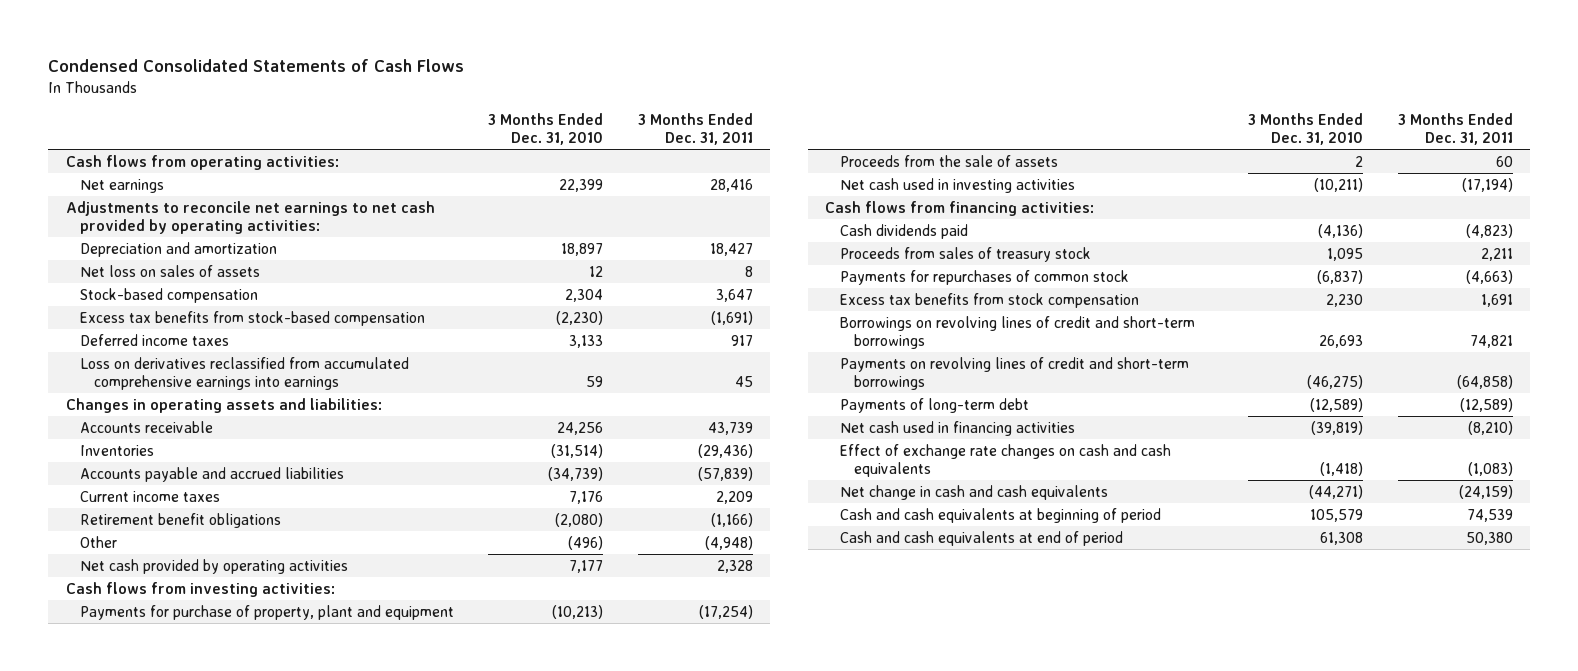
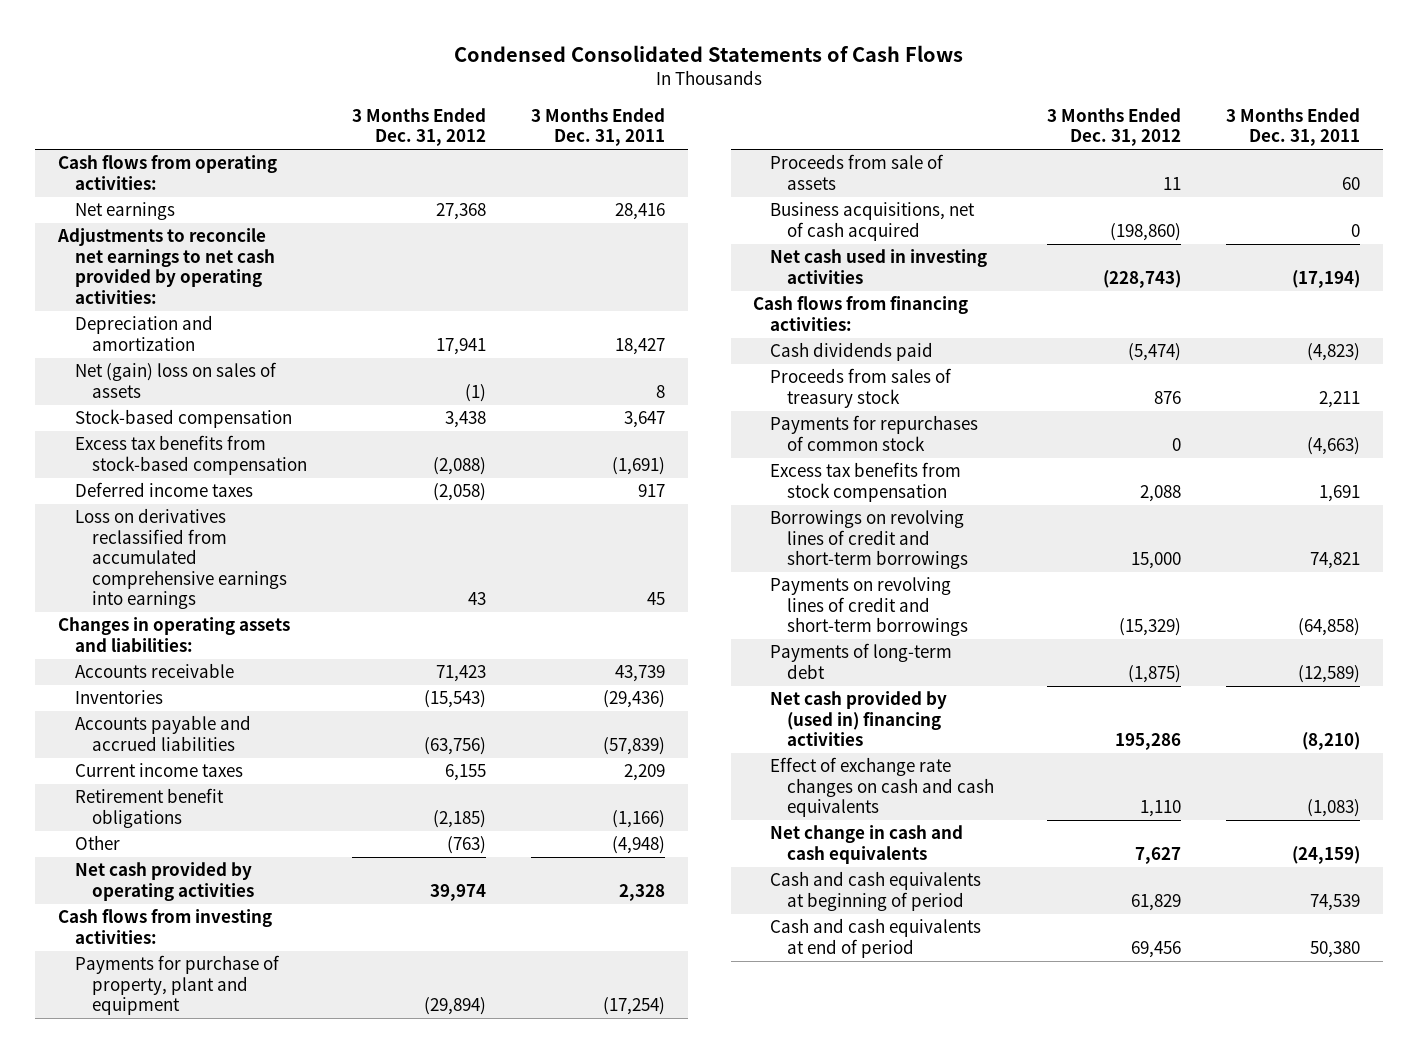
[488,112,604,145] 3 Months Ended Dec. 31, 2010 -> none
none -> [351,107,486,147] 3 Months Ended Dec. 31, 2012
[79,264,260,277] Net loss on sales of assets -> [74,362,277,398] Net (gain) loss on sales of assets
[839,154,1058,167] Proceeds from the sale of assets -> [770,154,945,190] Proceeds from sale of assets
none -> [770,202,976,241] Business acquisitions, net of cash acquired
[839,420,1075,436] Net cash used in financing activities -> [770,691,948,747] Net cash provided by (used in) financing activities

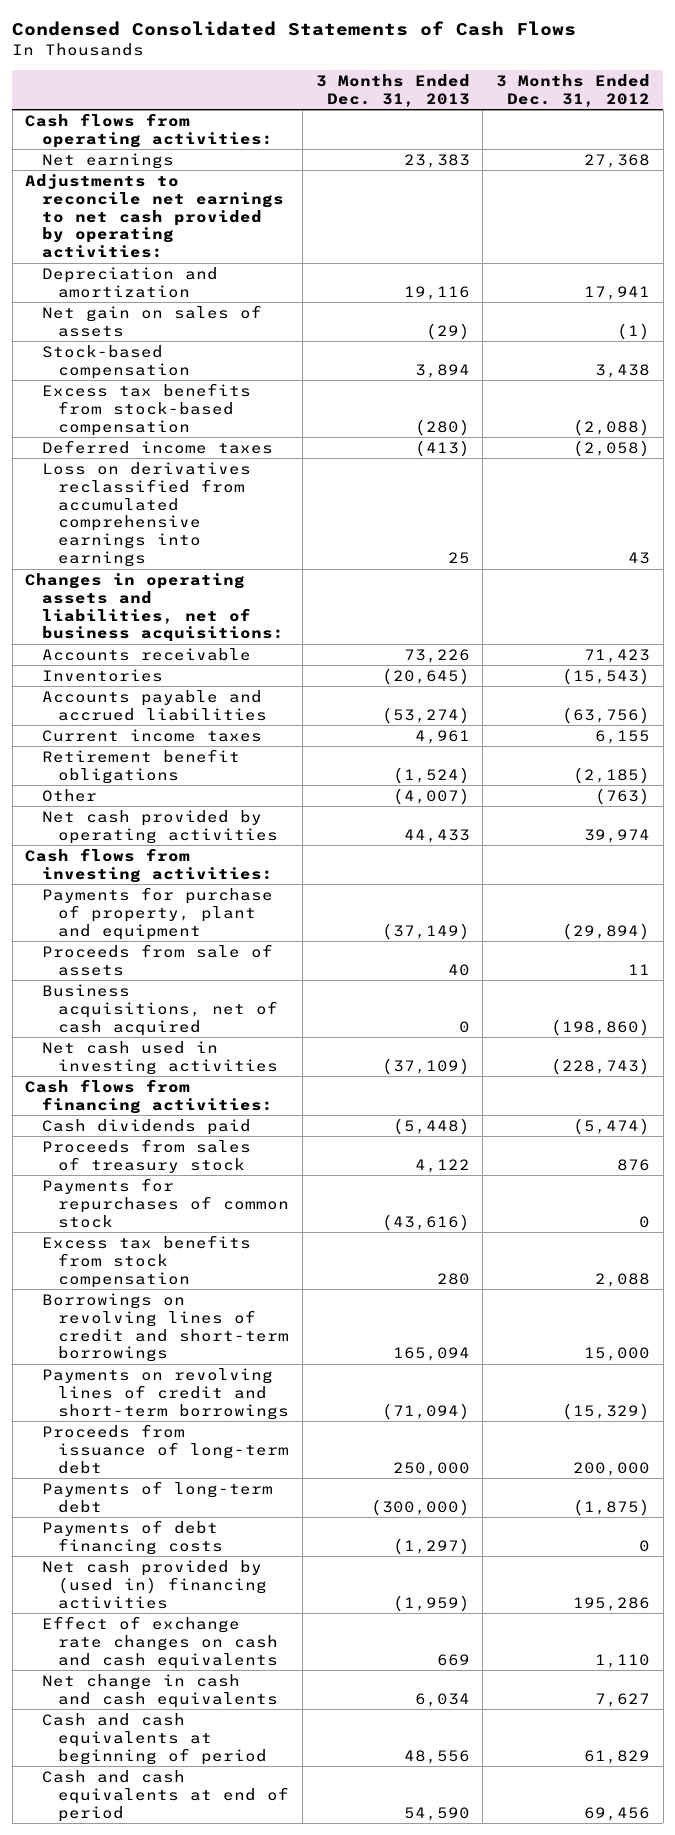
[531,107,666,147] 3 Months Ended Dec. 31, 2011 -> none
none -> [315,73,470,107] 3 Months Ended Dec. 31, 2013
[74,362,277,398] Net (gain) loss on sales of assets -> [41,304,262,337] Net gain on sales of assets
[58,617,291,652] Changes in operating assets and liabilities: -> [25,572,284,643] Changes in operating assets and liabilities, net of business acquisitions:
none -> [41,1423,290,1474] Proceeds from issuance of long-term debt
none -> [41,1519,224,1555] Payments of debt financing costs

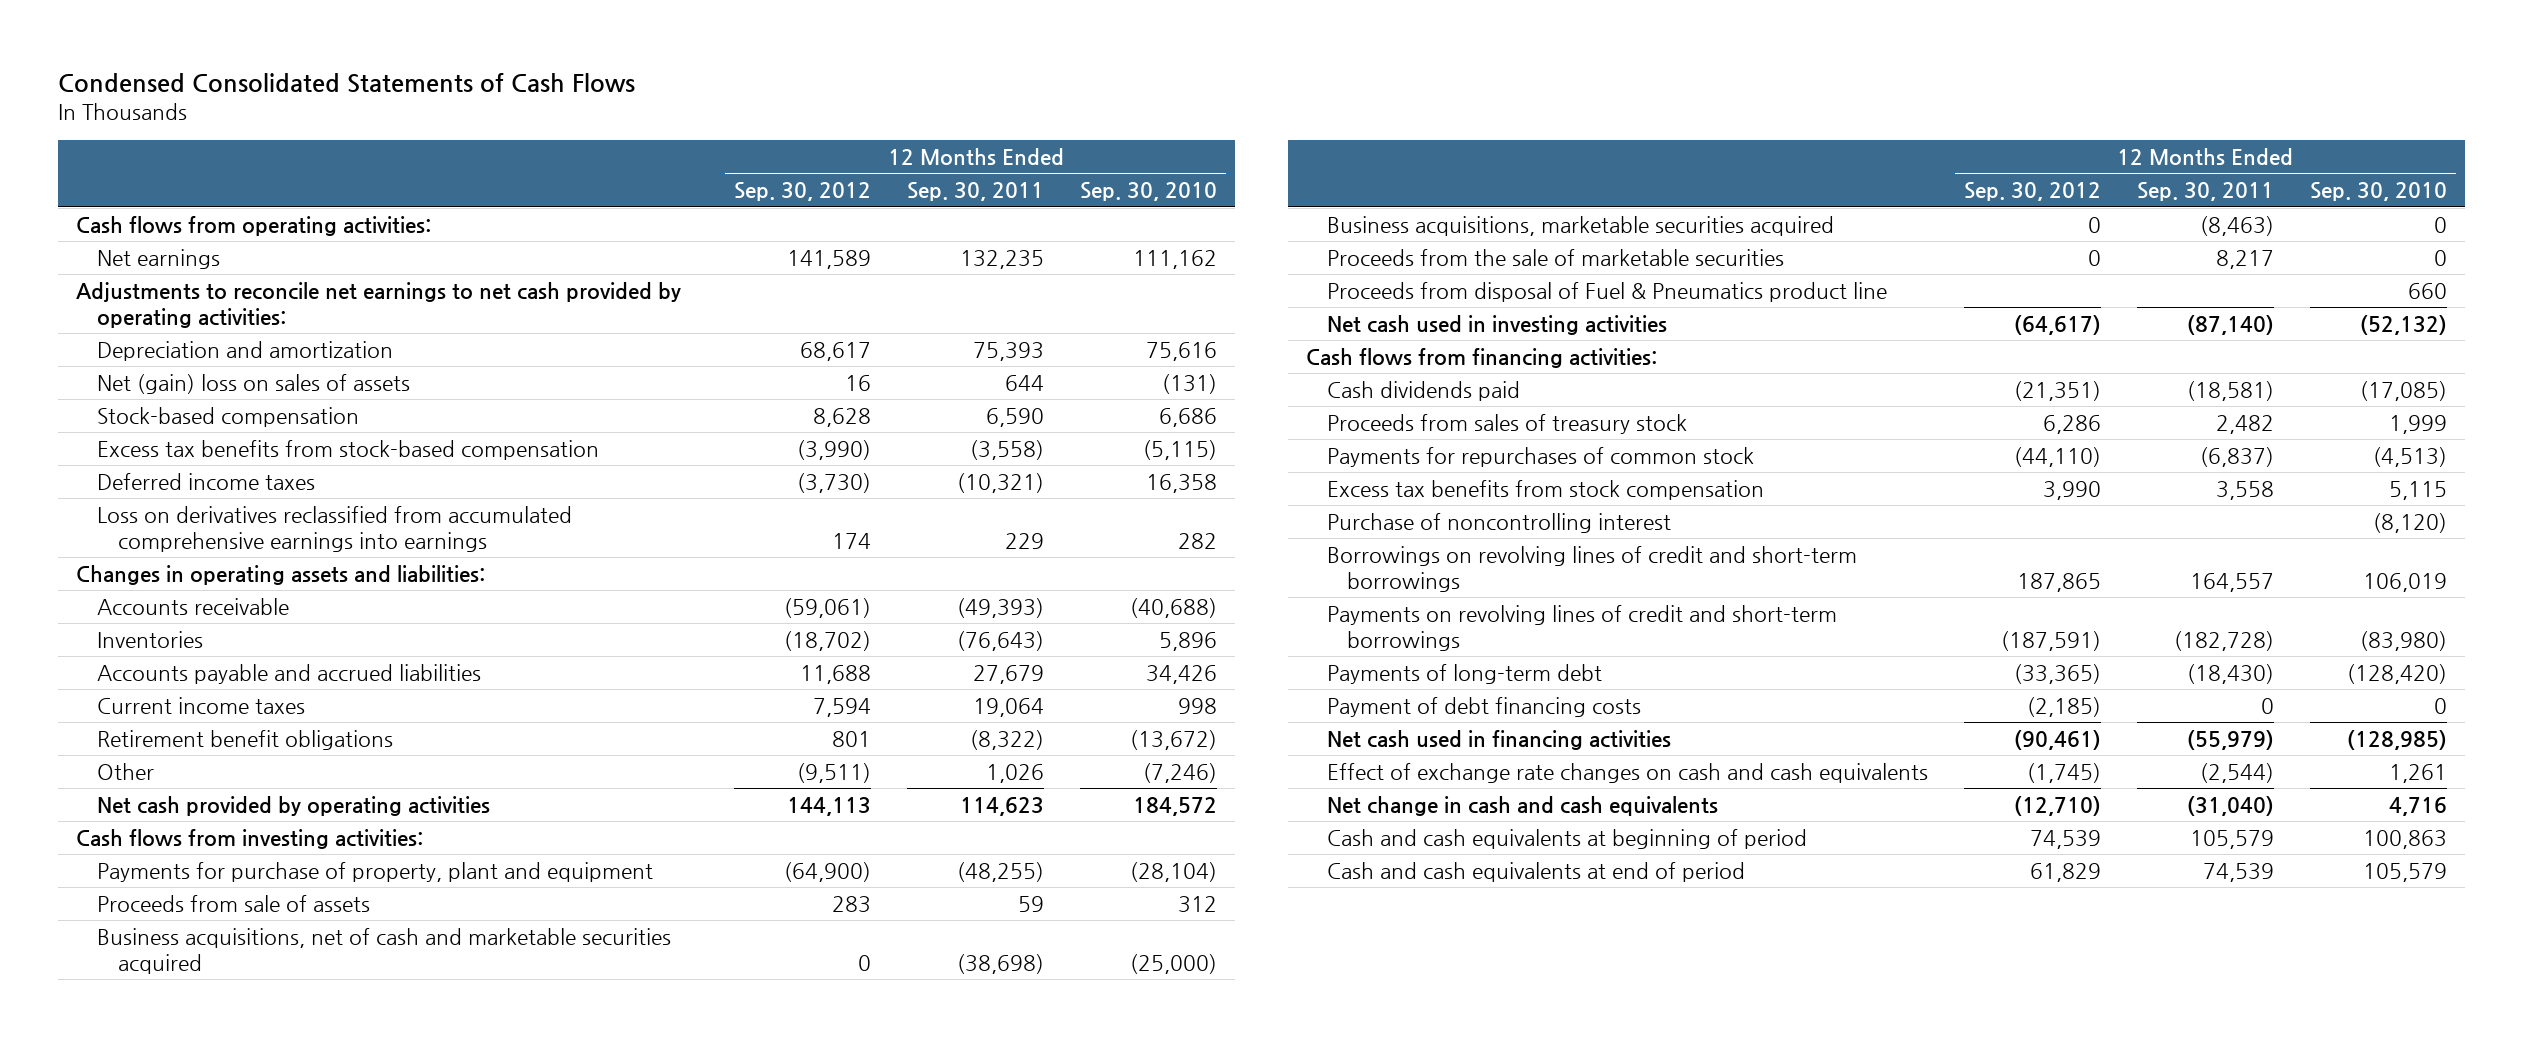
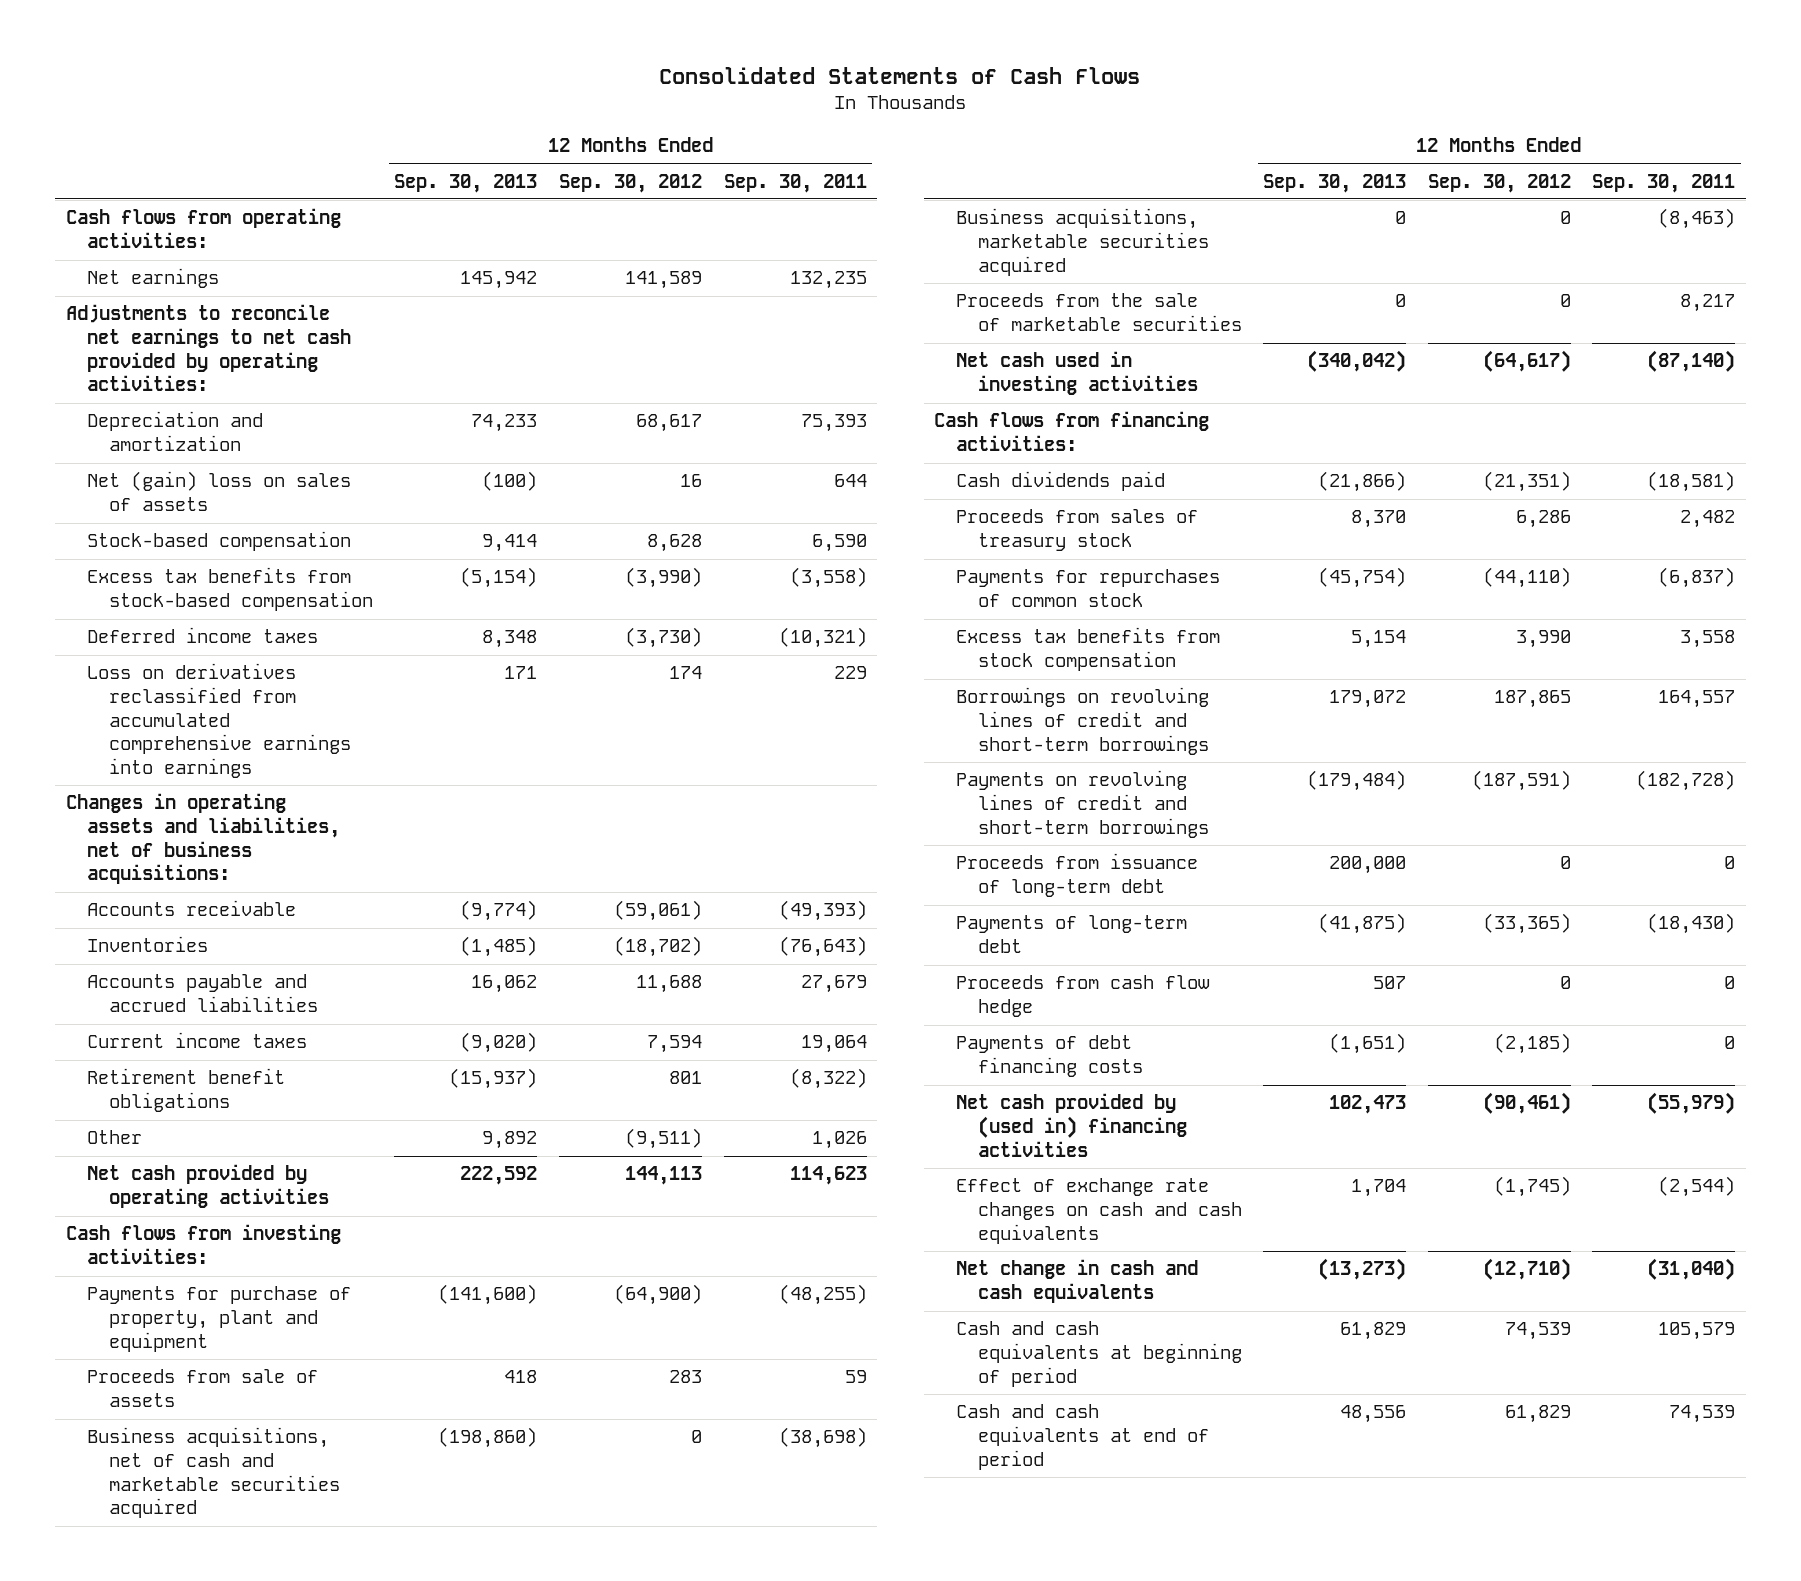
[58,72,636,93] Condensed Consolidated Statements of Cash Flows -> [659,66,1141,84] Consolidated Statements of Cash Flows
[1080,182,1218,202] Sep. 30, 2010 -> none
none -> [394,173,538,193] Sep. 30, 2013
[76,564,486,585] Changes in operating assets and liabilities: -> [65,793,341,885] Changes in operating assets and liabilities, net of business acquisitions:
[1326,281,1887,302] Proceeds from disposal of Fuel & Pneumatics product line -> none
[1326,512,1671,533] Purchase of noncontrolling interest -> none
none -> [955,853,1198,898] Proceeds from issuance of long-term debt
none -> [955,975,1210,1018] Proceeds from cash flow hedge
[1326,696,1641,717] Payment of debt financing costs -> [955,1035,1143,1078] Payments of debt financing costs
[1326,729,1671,750] Net cash used in financing activities -> [955,1093,1187,1157] Net cash provided by (used in) financing activities

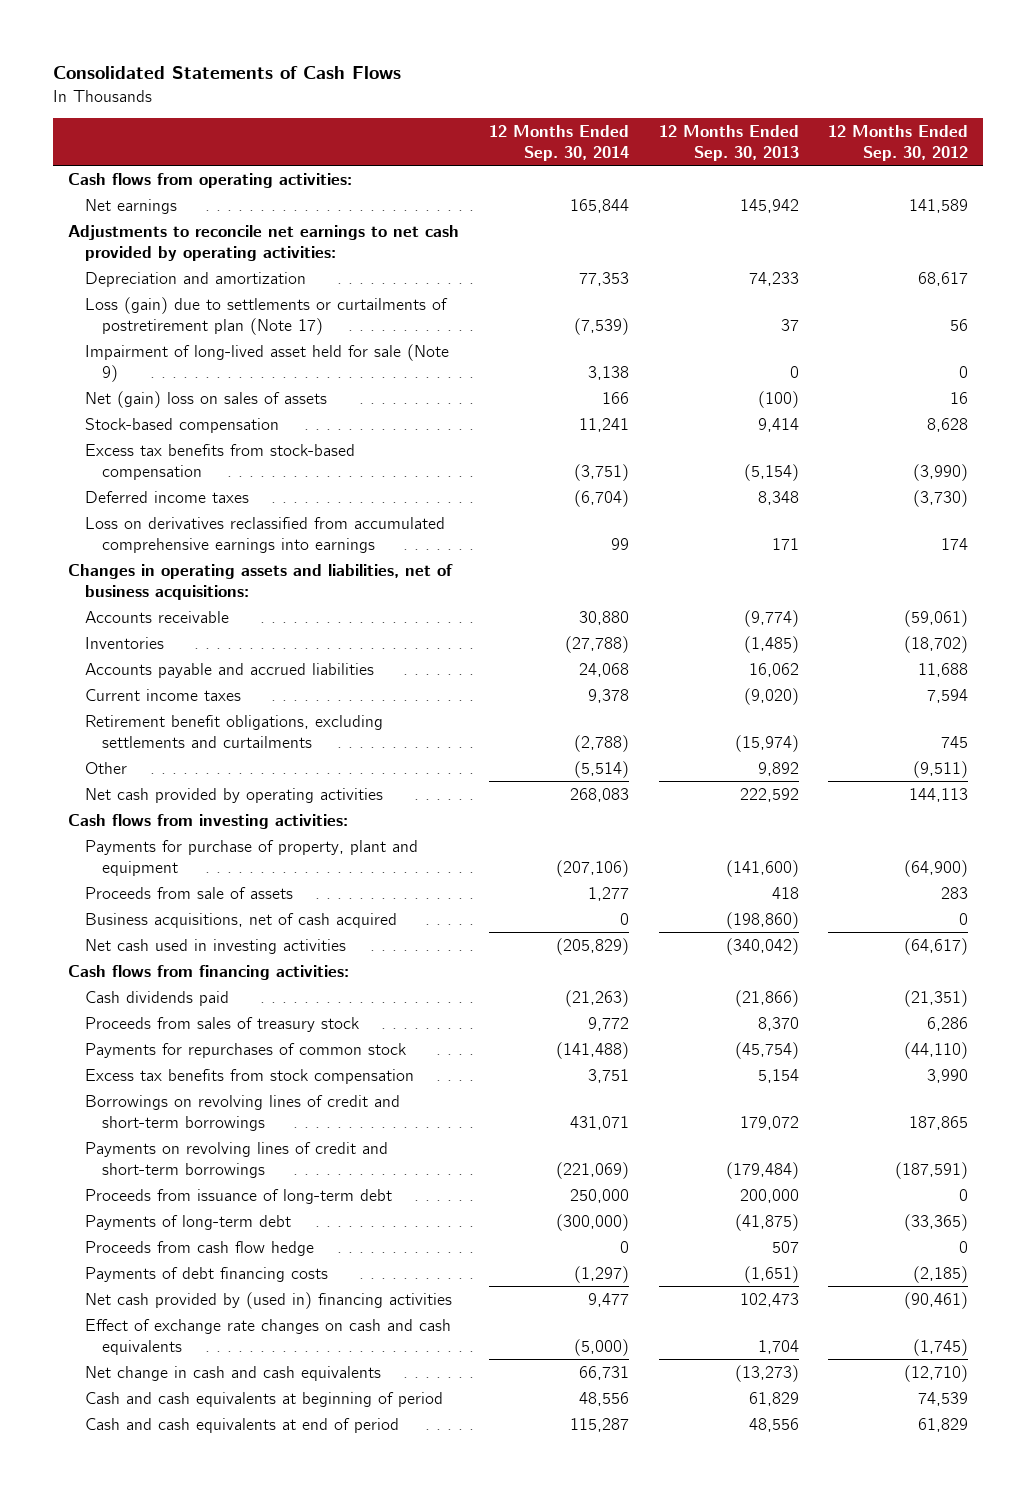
[723,173,867,193] Sep. 30, 2011 -> none
none -> [488,125,629,161] 12 Months Ended Sep. 30, 2014
none -> [85,296,449,335] Loss (gain) due to settlements or curtailments of postretirement plan (Note 17)
none -> [85,343,450,382] Impairment of long-lived asset held for sale (Note 9)
[87,1068,286,1113] Retirement benefit obligations -> none
none -> [85,714,384,748] Retirement benefit obligations, excluding settlements and curtailments
[955,208,1209,276] Business acquisitions, marketable securities acquired -> none
[955,293,1242,332] Proceeds from the sale of marketable securities -> none
[87,1427,340,1519] Business acquisitions, net of cash and marketable securities acquired -> [85,912,398,928] Business acquisitions, net of cash acquired

